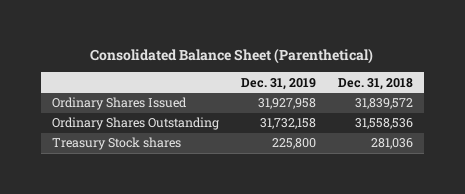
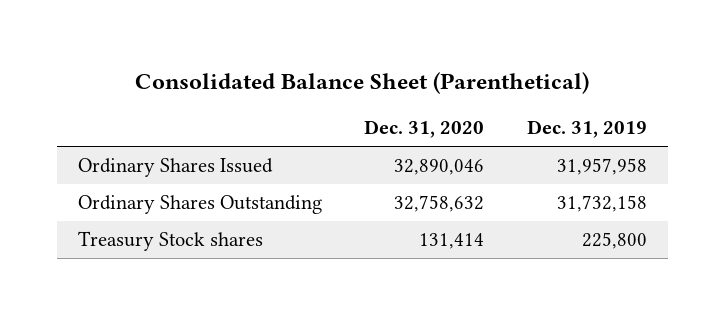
[337,77,413,90] Dec. 31, 2018 -> none
none -> [364,120,485,139] Dec. 31, 2020
[257,98,316,110] 31,927,958 -> [556,158,647,176] 31,957,958

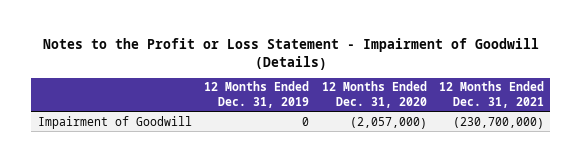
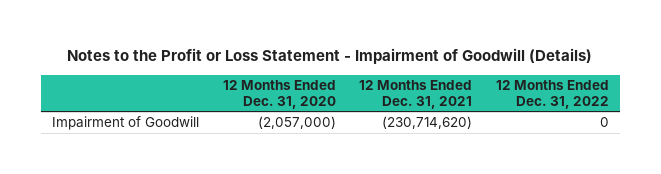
[204,81,310,108] 12 Months Ended Dec. 31, 2019 -> none
none -> [495,79,609,109] 12 Months Ended Dec. 31, 2022
[453,116,545,129] (230,700,000) -> [382,116,473,130] (230,714,620)

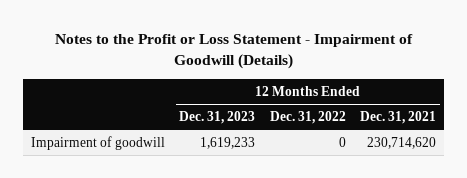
[222,79,336,109] 12 Months Ended Dec. 31, 2020 -> none
none -> [179,111,256,125] Dec. 31, 2023
[52,116,200,131] Impairment of Goodwill -> [30,136,165,151] Impairment of goodwill
[382,116,473,130] (230,714,620) -> [367,137,437,150] 230,714,620

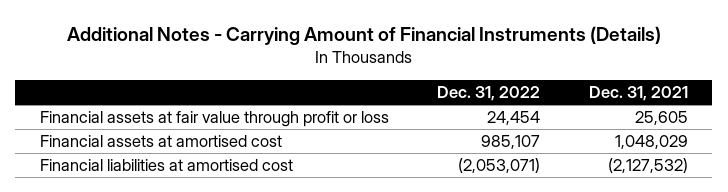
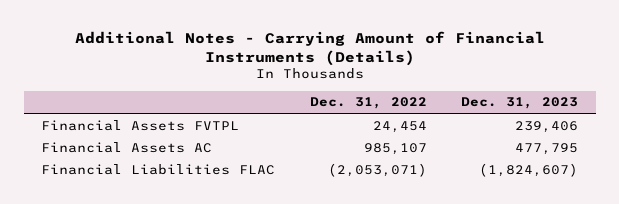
[588,86,688,102] Dec. 31, 2021 -> none
none -> [461,97,579,110] Dec. 31, 2023
[39,111,389,128] Financial assets at fair value through profit or loss -> [41,119,240,131] Financial Assets FVTPL
[39,135,282,148] Financial assets at amortised cost -> [41,141,213,153] Financial Assets AC
[39,159,293,172] Financial liabilities at amortised cost -> [41,163,276,175] Financial Liabilities FLAC

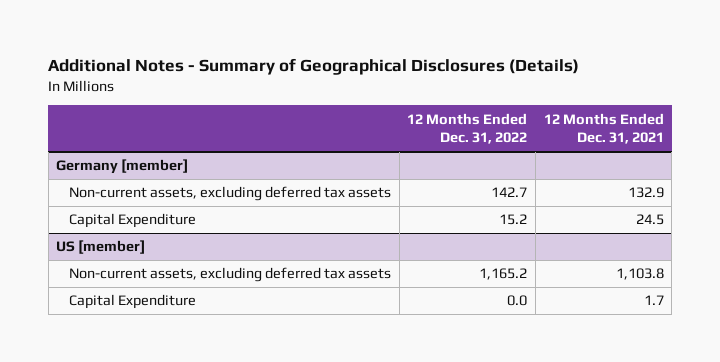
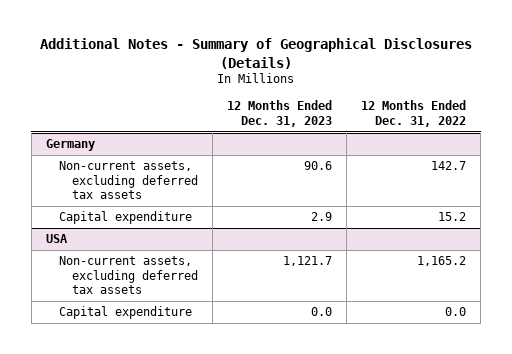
[543,112,664,145] 12 Months Ended Dec. 31, 2021 -> none
none -> [227,100,333,127] 12 Months Ended Dec. 31, 2023
[56,159,189,175] Germany [member] -> [45,139,95,152] Germany
[69,213,197,229] Capital Expenditure -> [58,211,192,225] Capital expenditure
[56,240,146,255] US [member] -> [45,234,68,244] USA
[69,294,197,310] Capital Expenditure -> [58,306,192,320] Capital expenditure

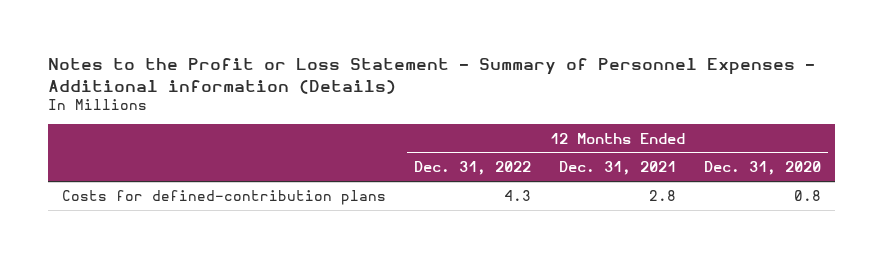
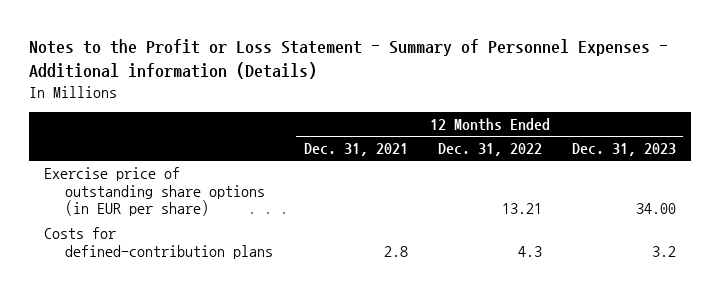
[703,161,821,176] Dec. 31, 2020 -> none
none -> [571,143,676,157] Dec. 31, 2023
none -> [43,166,266,217] Exercise price of outstanding share options (in EUR per share)

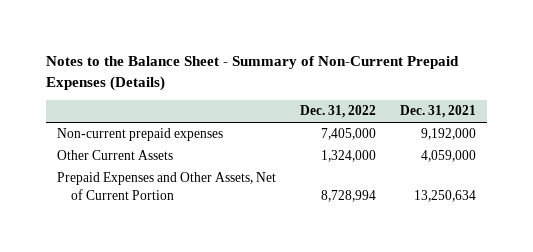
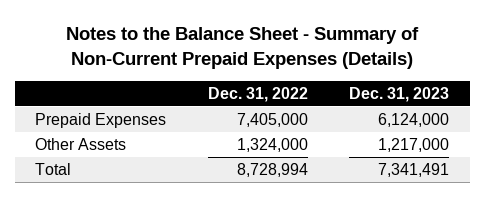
[399,105,476,119] Dec. 31, 2021 -> none
none -> [349,86,450,102] Dec. 31, 2023
[57,128,224,142] Non-current prepaid expenses -> [35,112,167,128] Prepaid Expenses
[57,150,174,161] Other Current Assets -> [35,137,127,150] Other Assets
[57,172,277,200] Prepaid Expenses and Other Assets, Net of Current Portion -> [35,162,72,175] Total

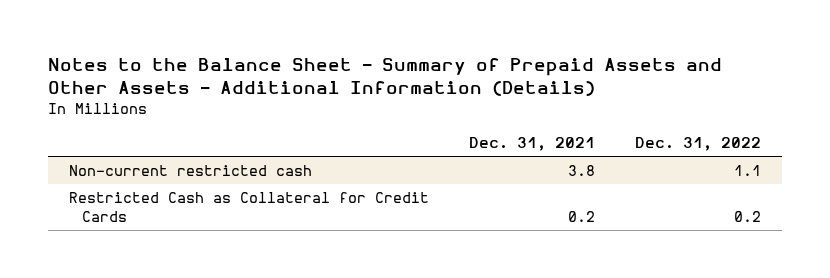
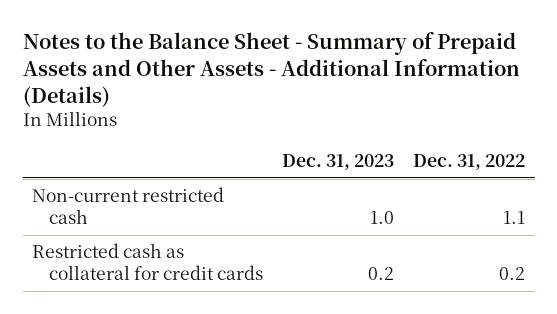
[469,137,596,152] Dec. 31, 2021 -> none
none -> [282,153,395,170] Dec. 31, 2023
[68,192,429,222] Restricted Cash as Collateral for Credit Cards -> [32,243,264,281] Restricted cash as collateral for credit cards

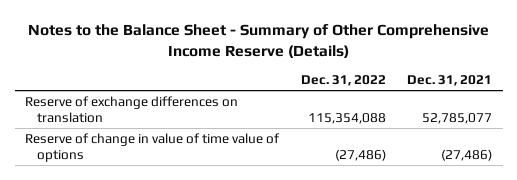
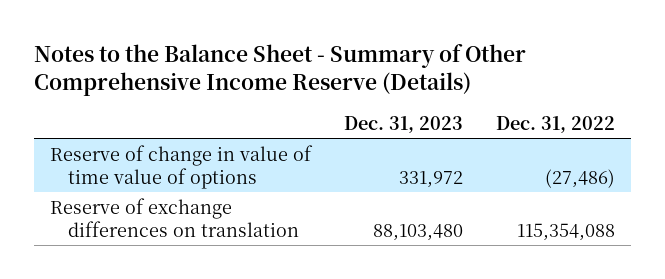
[407,74,493,86] Dec. 31, 2021 -> none
none -> [343,115,463,133] Dec. 31, 2023
[25,95,239,124] Reserve of exchange differences on translation -> [50,197,299,237] Reserve of exchange differences on translation

